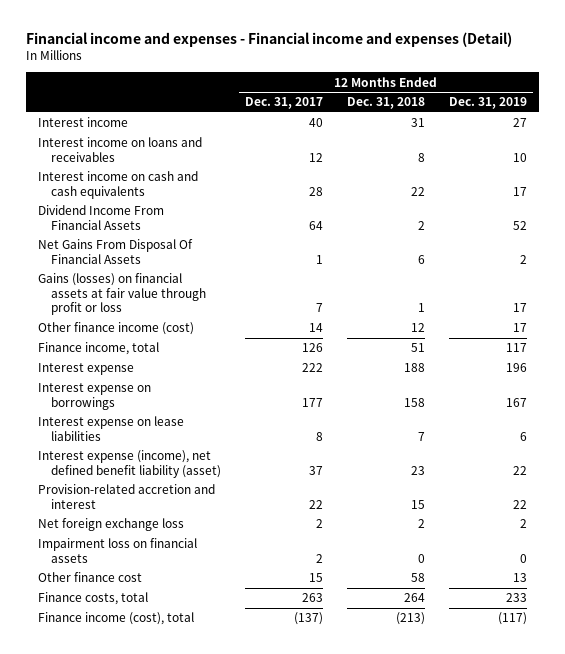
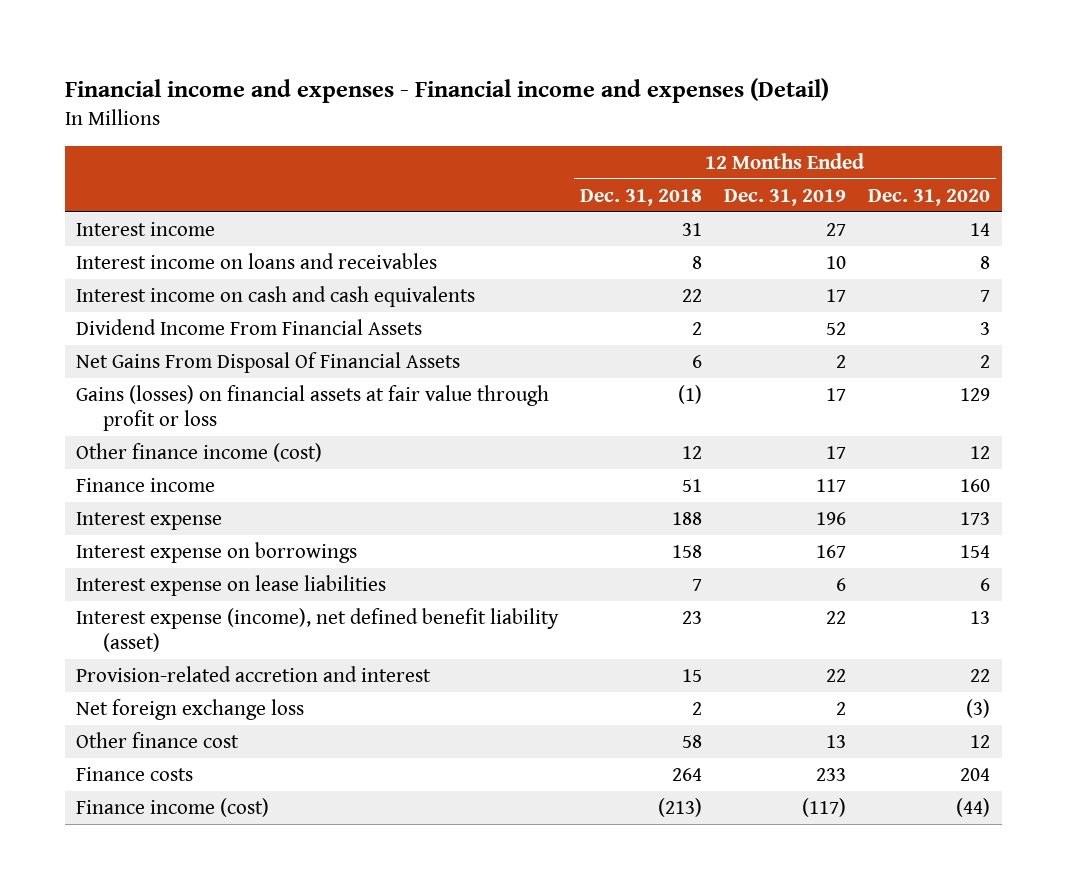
[245,97,324,110] Dec. 31, 2017 -> none
none -> [868,188,991,206] Dec. 31, 2020
[418,303,426,313] 1 -> [677,384,702,404] (1)
[37,342,159,356] Finance income, total -> [75,477,215,492] Finance income
[37,538,197,563] Impairment loss on financial assets -> none
[37,592,148,606] Finance costs, total -> [75,766,193,781] Finance costs
[37,612,194,626] Finance income (cost), total -> [75,797,269,817] Finance income (cost)

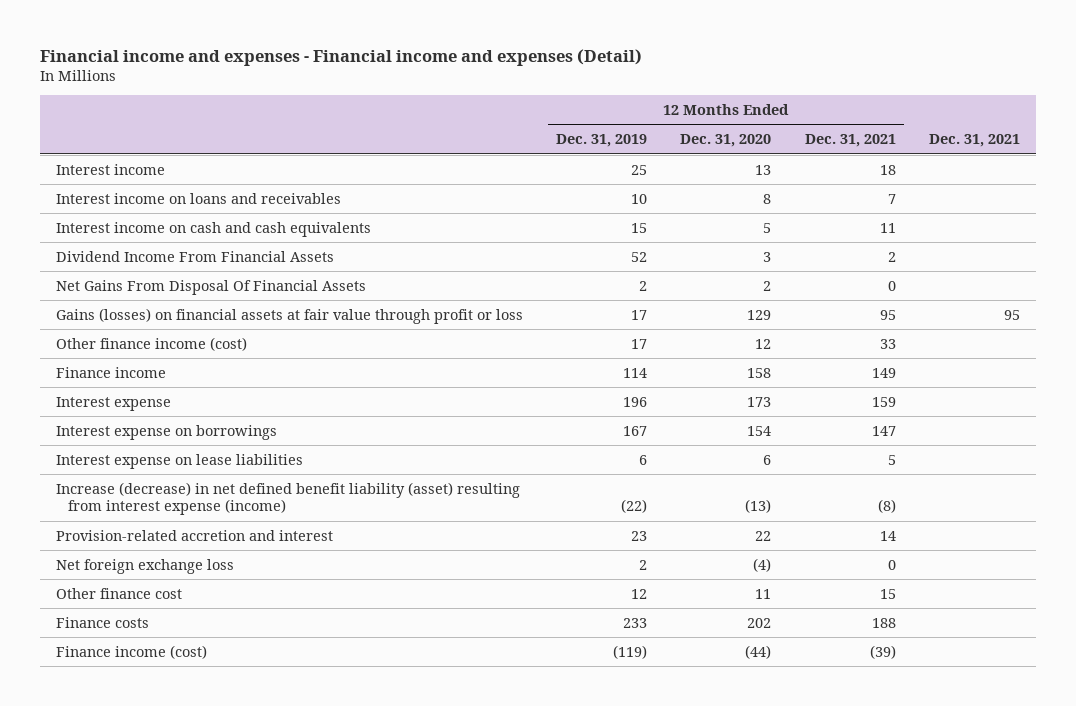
[579,188,702,206] Dec. 31, 2018 -> none
none -> [804,134,896,148] Dec. 31, 2021
none -> [928,134,1020,148] Dec. 31, 2021
[826,222,847,236] 27 -> [631,164,648,175] 25
[970,222,991,236] 14 -> [755,164,772,175] 13
[826,288,847,302] 17 -> [631,222,648,233] 15
[980,289,991,302] 7 -> [763,222,772,233] 5
[816,478,847,492] 117 -> [623,367,648,378] 114
[960,478,991,492] 160 -> [747,367,772,378] 158
[75,607,559,652] Interest expense (income), net defined benefit liability (asset) -> [56,481,521,516] Increase (decrease) in net defined benefit liability (asset) resulting from interest expense (income)
[826,610,847,624] 22 -> [621,499,648,514] (22)
[970,610,991,624] 13 -> [745,499,772,514] (13)
[826,668,847,682] 22 -> [631,530,648,541] 23
[966,698,991,718] (3) -> [753,557,772,572] (4)
[826,734,847,748] 13 -> [631,588,648,599] 12
[970,734,991,748] 12 -> [755,588,772,599] 11
[960,767,991,781] 204 -> [747,617,772,628] 202
[802,797,847,817] (117) -> [613,644,648,659] (119)

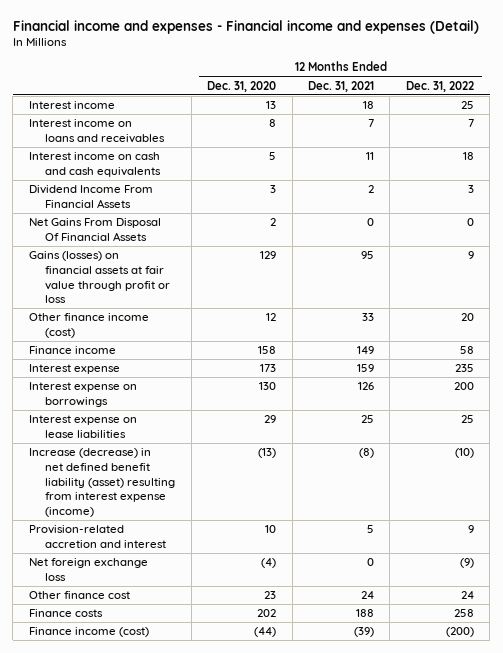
[556,134,648,148] Dec. 31, 2019 -> none
[928,134,1020,148] Dec. 31, 2021 -> none
none -> [405,80,474,92] Dec. 31, 2022
[747,425,772,436] 154 -> [259,382,277,391] 130
[871,425,896,436] 147 -> [358,382,375,391] 126
[763,454,772,465] 6 -> [264,415,277,424] 29
[887,454,896,465] 5 -> [361,415,375,424] 25
[755,530,772,541] 22 -> [265,525,277,534] 10
[879,530,896,541] 14 -> [367,525,375,534] 5
[755,588,772,599] 11 -> [264,591,277,600] 23
[879,588,896,599] 15 -> [361,591,375,600] 24

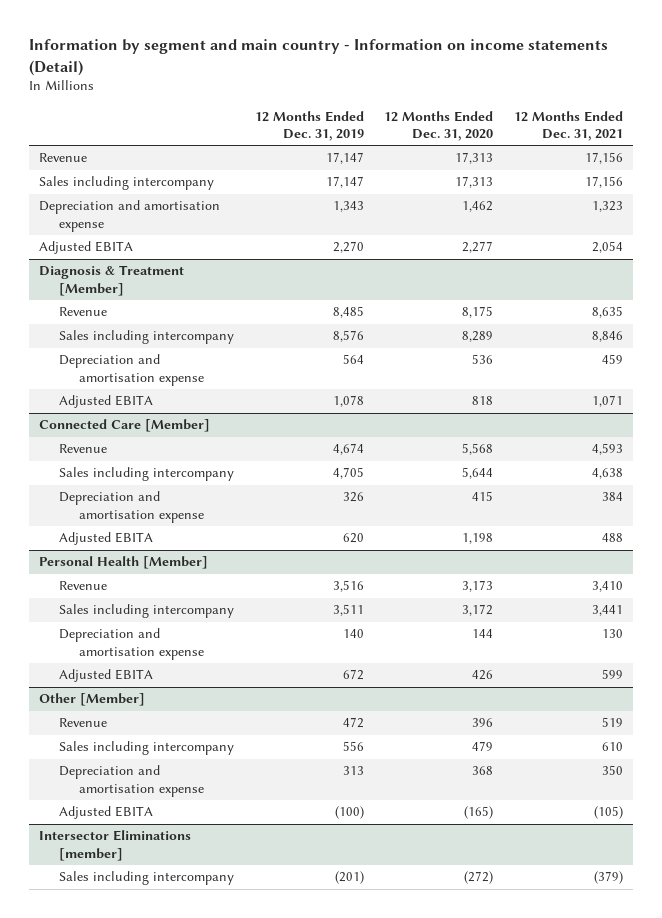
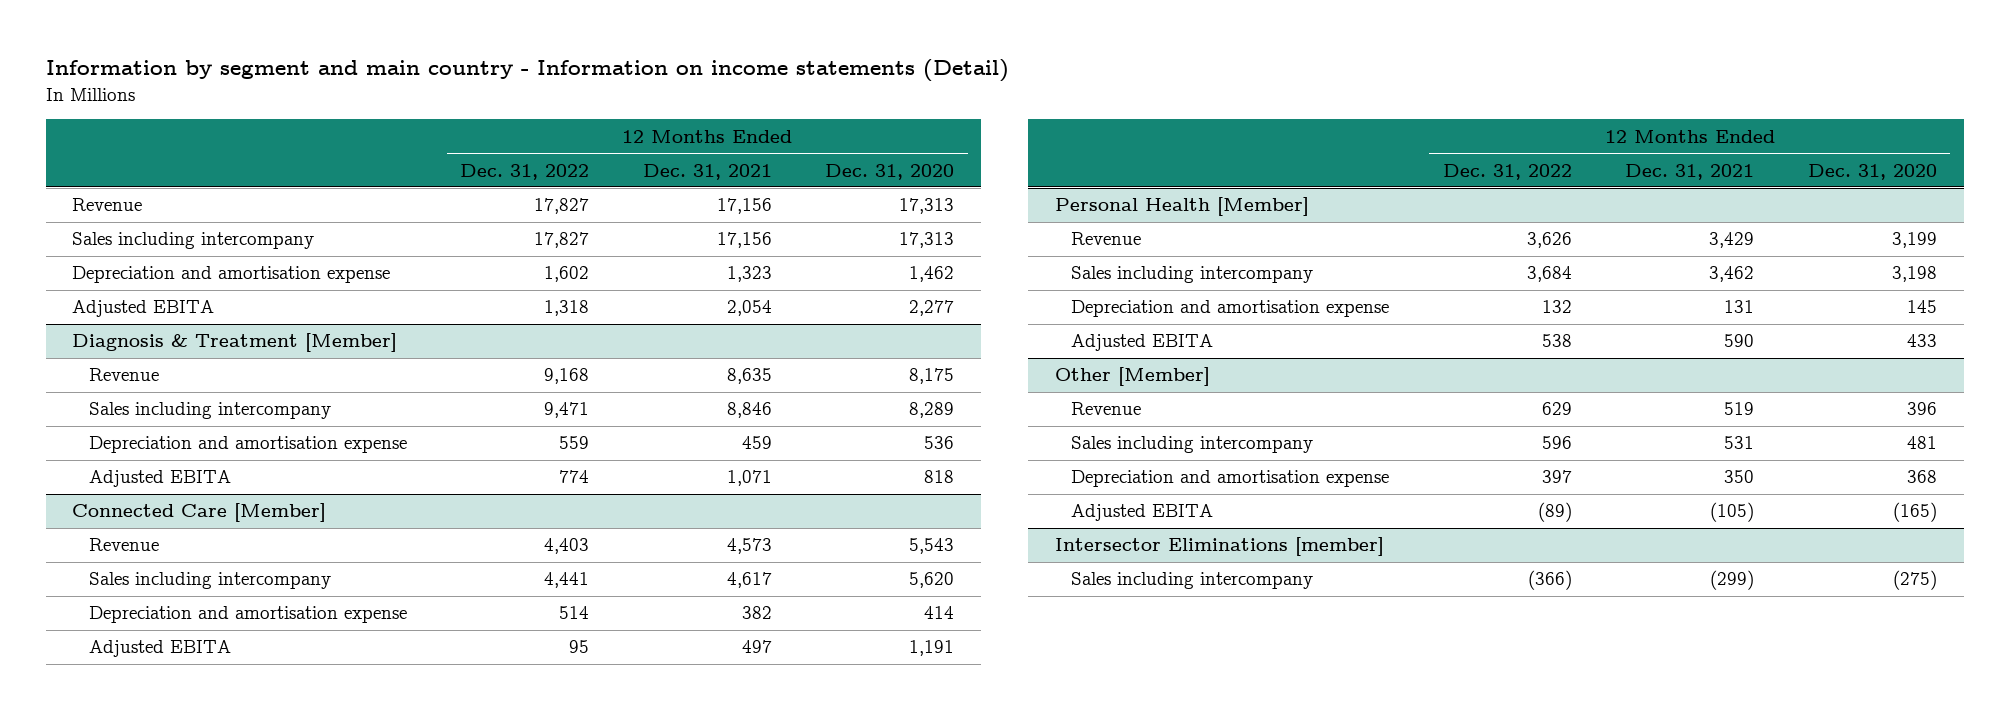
[254,110,364,141] 12 Months Ended Dec. 31, 2019 -> none
none -> [460,163,590,180] Dec. 31, 2022
[462,443,494,456] 5,568 -> [909,538,955,555] 5,543
[591,443,623,456] 4,593 -> [726,538,772,555] 4,573
[462,467,494,480] 5,644 -> [909,572,955,589] 5,620
[591,468,623,480] 4,638 -> [726,572,772,589] 4,617
[472,491,494,502] 415 -> [924,606,955,620] 414
[601,492,623,502] 384 -> [741,606,772,620] 382
[462,533,494,545] 1,198 -> [909,640,955,657] 1,191
[601,533,623,543] 488 -> [741,640,772,654] 497
[462,580,494,593] 3,173 -> [1891,232,1937,249] 3,199
[591,581,623,593] 3,410 -> [1709,232,1755,249] 3,429
[462,604,494,617] 3,172 -> [1891,266,1937,283] 3,198
[591,605,623,617] 3,441 -> [1709,266,1755,283] 3,462
[472,629,494,639] 144 -> [1906,300,1937,314] 145
[601,629,623,639] 130 -> [1724,300,1755,314] 131
[472,670,494,681] 426 -> [1906,334,1937,348] 433
[601,669,623,680] 599 -> [1724,334,1755,348] 590
[472,741,494,752] 479 -> [1906,436,1937,450] 481
[601,742,623,752] 610 -> [1724,436,1755,450] 531
[464,871,494,885] (272) -> [1892,570,1937,591] (275)
[593,871,623,885] (379) -> [1710,570,1755,591] (299)

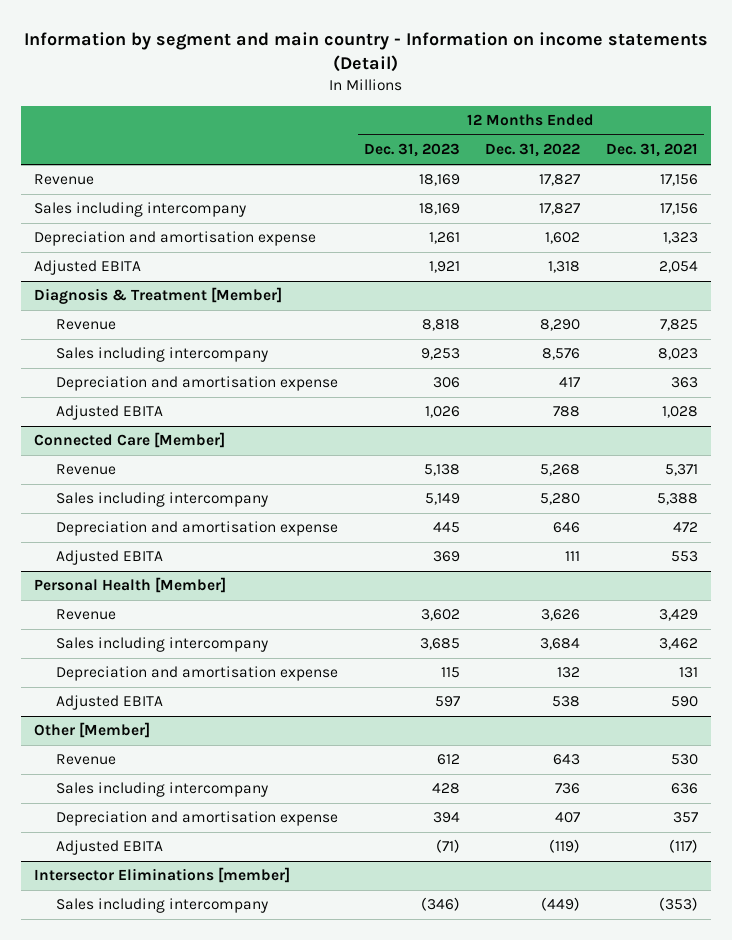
[825,163,955,180] Dec. 31, 2020 -> none
none -> [363,143,460,158] Dec. 31, 2023
[544,368,590,385] 9,168 -> [540,319,581,332] 8,290
[726,368,772,385] 8,635 -> [659,319,698,332] 7,825
[544,402,590,419] 9,471 -> [542,348,581,361] 8,576
[726,402,772,419] 8,846 -> [657,348,698,361] 8,023
[559,436,590,450] 559 -> [559,377,581,388] 417
[741,436,772,450] 459 -> [670,377,698,389] 363
[559,470,590,484] 774 -> [553,406,581,418] 788
[726,470,772,487] 1,071 -> [661,406,698,419] 1,028
[544,538,590,555] 4,403 -> [540,464,581,477] 5,268
[726,538,772,555] 4,573 -> [664,464,698,477] 5,371
[544,572,590,589] 4,441 -> [540,493,581,506] 5,280
[726,572,772,589] 4,617 -> [656,493,698,506] 5,388
[559,606,590,620] 514 -> [553,522,581,534] 646
[741,606,772,620] 382 -> [672,522,698,533] 472
[569,640,590,654] 95 -> [565,551,581,562] 111
[741,640,772,654] 497 -> [670,551,698,563] 553
[1541,402,1572,416] 629 -> [553,754,581,766] 643
[1724,402,1755,416] 519 -> [670,754,698,766] 530
[1541,436,1572,450] 596 -> [555,783,581,795] 736
[1724,436,1755,450] 531 -> [670,783,698,795] 636
[1541,470,1572,484] 397 -> [555,812,581,824] 407
[1724,470,1755,484] 350 -> [672,812,698,824] 357
[1537,502,1572,523] (89) -> [549,839,581,854] (119)
[1710,502,1755,523] (105) -> [668,839,698,854] (117)
[1527,570,1572,591] (366) -> [541,897,581,912] (449)
[1710,570,1755,591] (299) -> [658,897,698,912] (353)

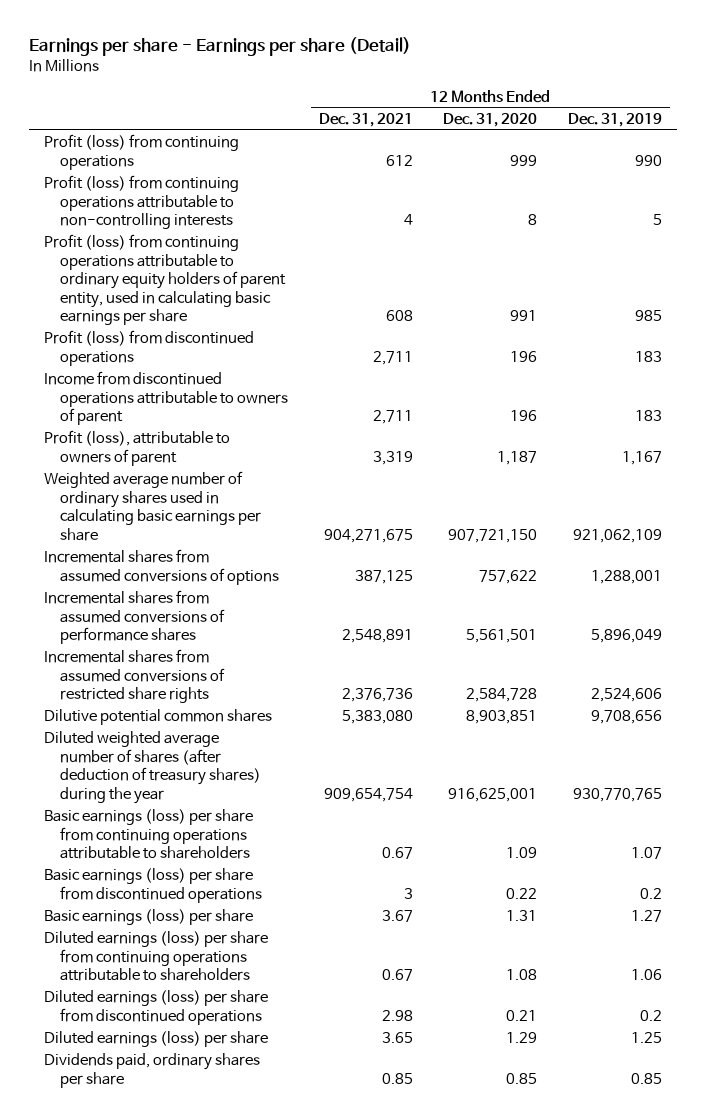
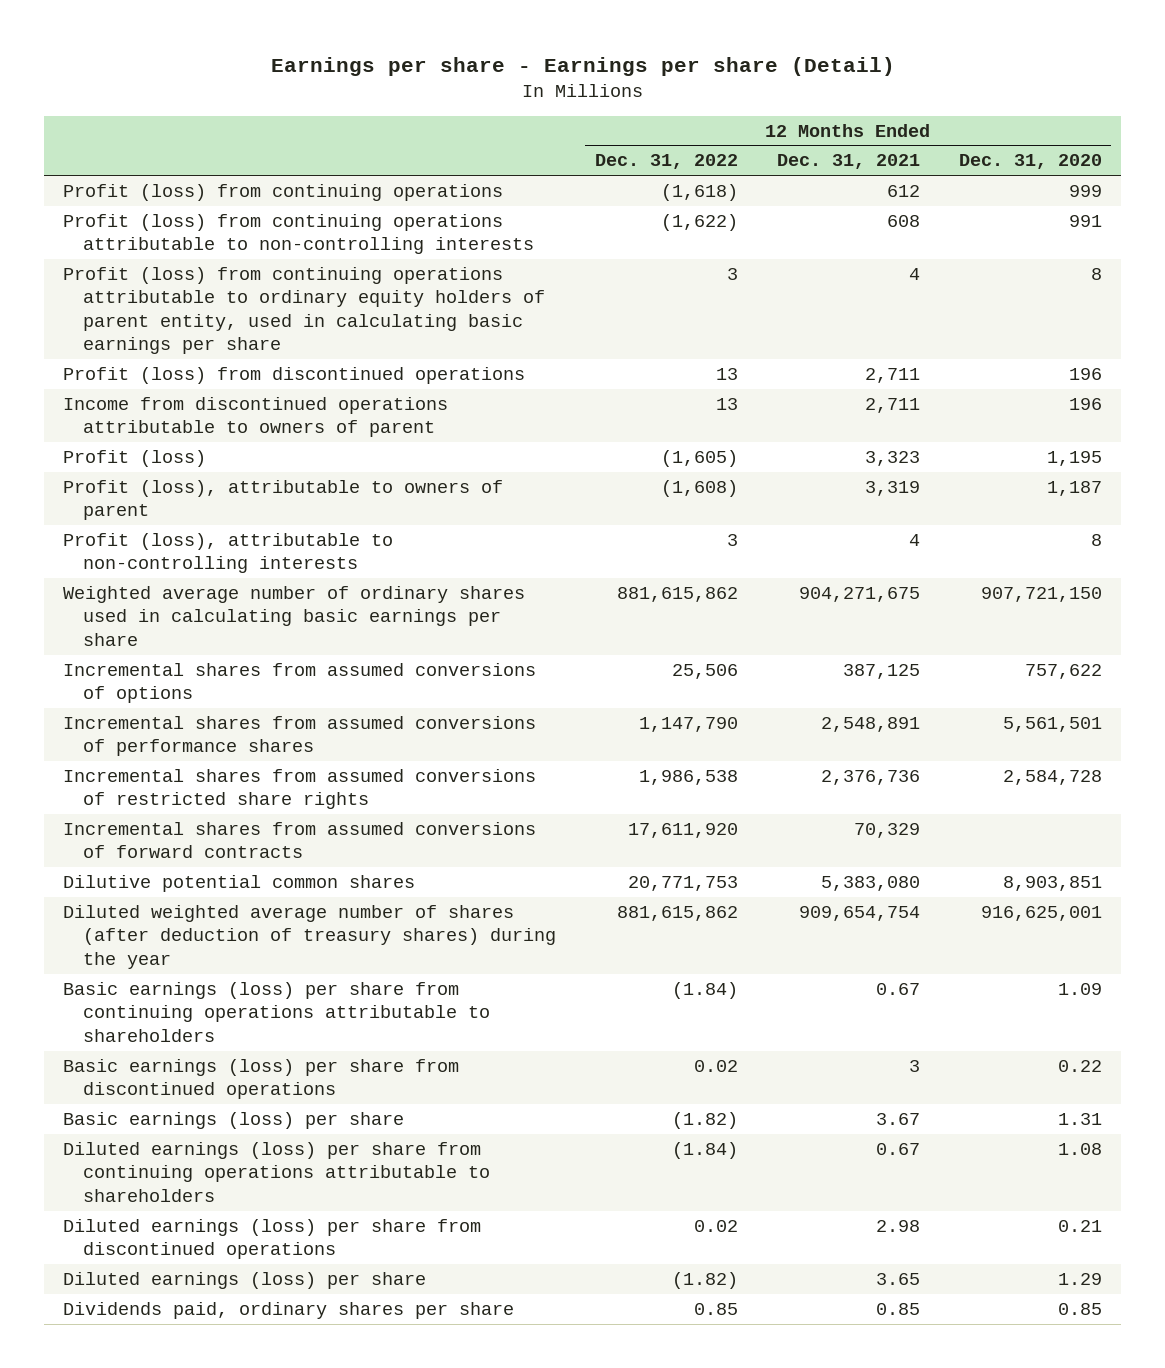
[567,112,662,127] Dec. 31, 2019 -> none
none -> [594,154,738,170] Dec. 31, 2022
[403,214,413,226] 4 -> [886,214,920,227] 608
[528,214,538,226] 8 -> [1068,214,1102,227] 991
[385,310,413,322] 608 -> [908,267,920,280] 4
[510,310,538,322] 991 -> [1090,267,1102,280] 8
none -> [63,449,207,467] Profit (loss)
none -> [63,532,394,574] Profit (loss), attributable to non-controlling interests
none -> [63,821,537,859] Incremental shares from assumed conversions of forward contracts

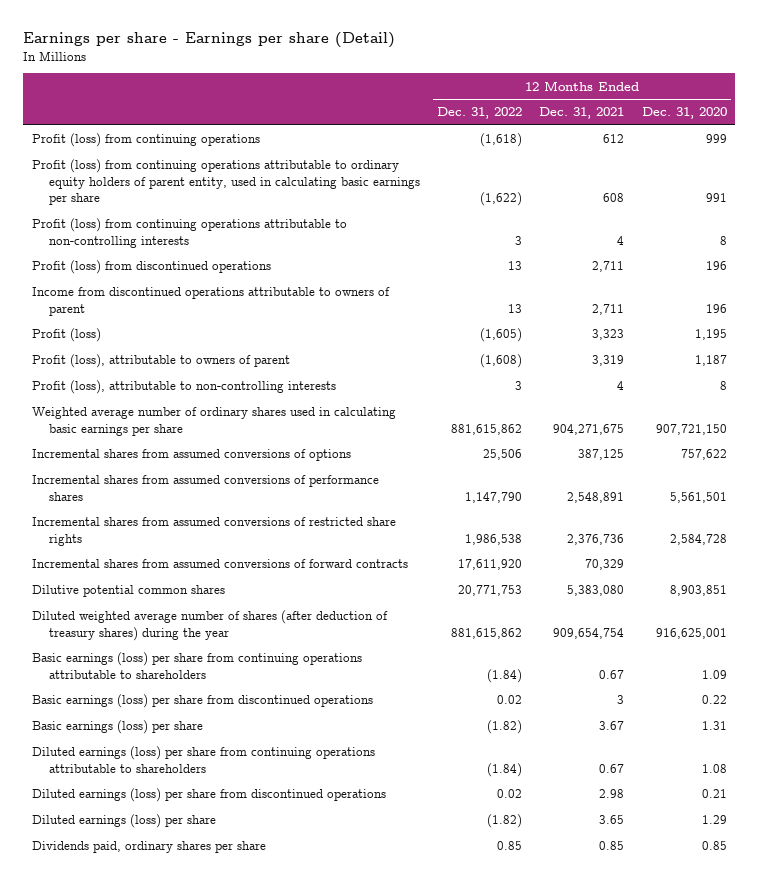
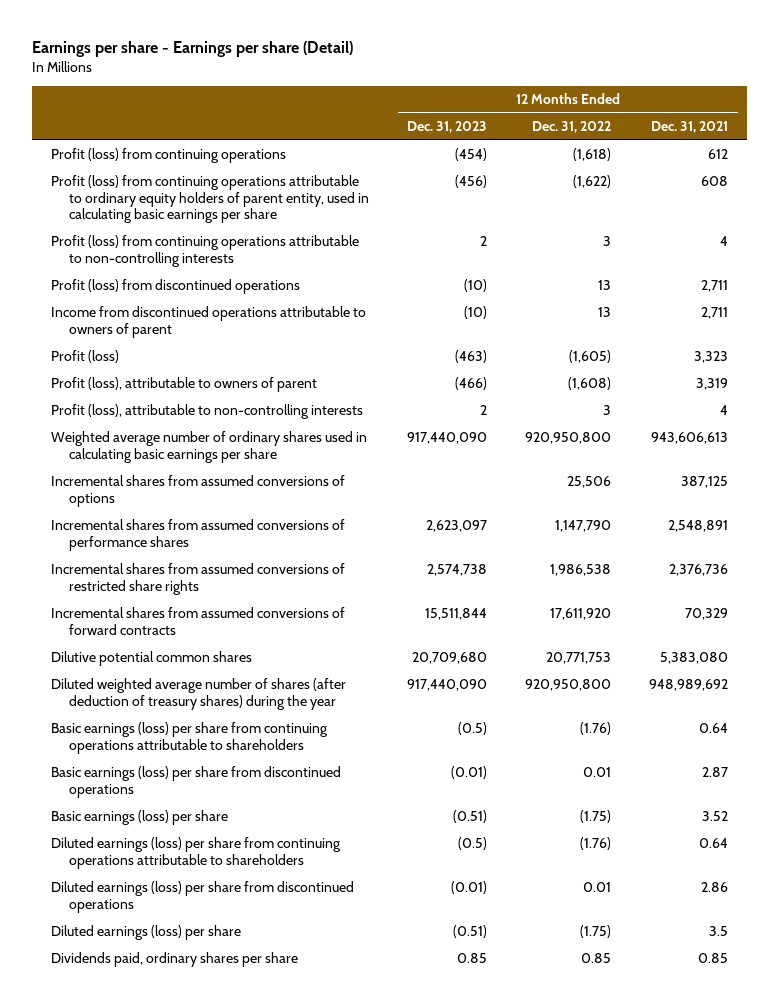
[641,107,727,120] Dec. 31, 2020 -> none
none -> [407,121,488,134] Dec. 31, 2023
[451,423,523,435] 881,615,862 -> [525,432,612,445] 920,950,800
[553,423,625,435] 904,271,675 -> [651,432,729,445] 943,606,613
[451,627,523,639] 881,615,862 -> [525,679,612,692] 920,950,800
[553,627,625,639] 909,654,754 -> [649,679,729,692] 948,989,692
[487,668,523,683] (1.84) -> [580,722,612,736] (1.76)
[599,669,625,679] 0.67 -> [699,723,729,734] 0.64
[497,695,523,705] 0.02 -> [583,767,612,778] 0.01
[617,695,625,705] 3 -> [702,767,729,778] 2.87
[487,720,523,735] (1.82) -> [580,810,612,824] (1.75)
[599,721,625,731] 3.67 -> [702,811,729,822] 3.52
[487,762,523,777] (1.84) -> [580,837,612,851] (1.76)
[599,763,625,773] 0.67 -> [699,838,729,849] 0.64
[497,789,523,799] 0.02 -> [583,882,612,893] 0.01
[599,789,625,799] 2.98 -> [701,882,729,893] 2.86
[487,814,523,829] (1.82) -> [580,925,612,939] (1.75)
[599,815,625,825] 3.65 -> [709,926,729,937] 3.5

